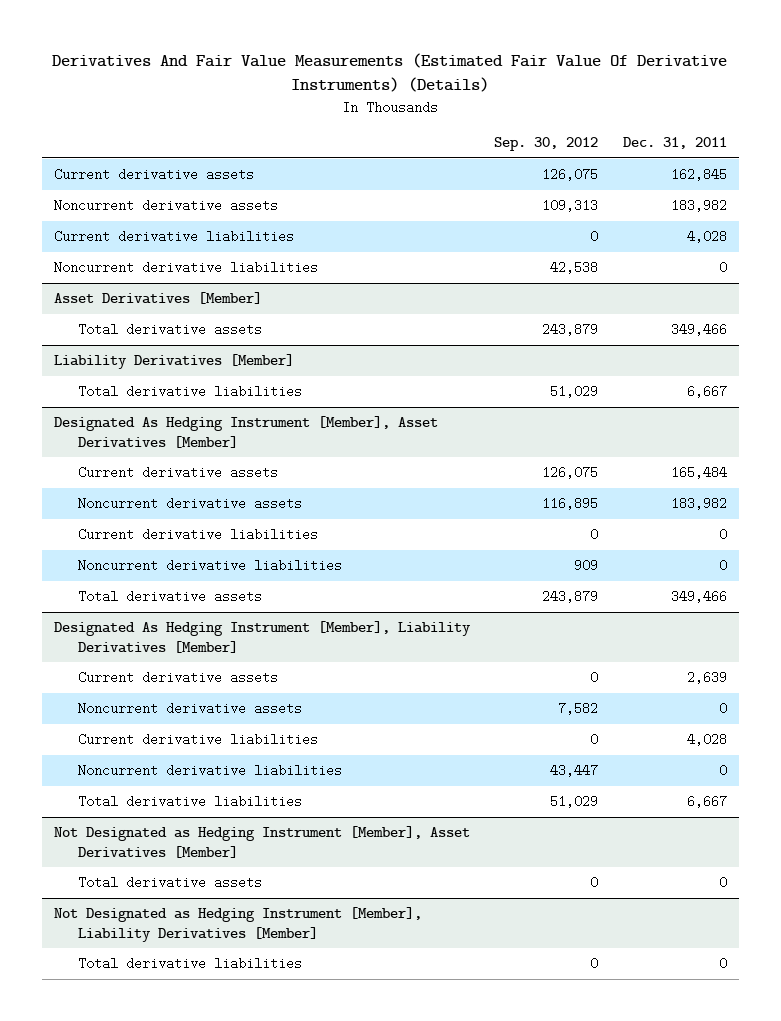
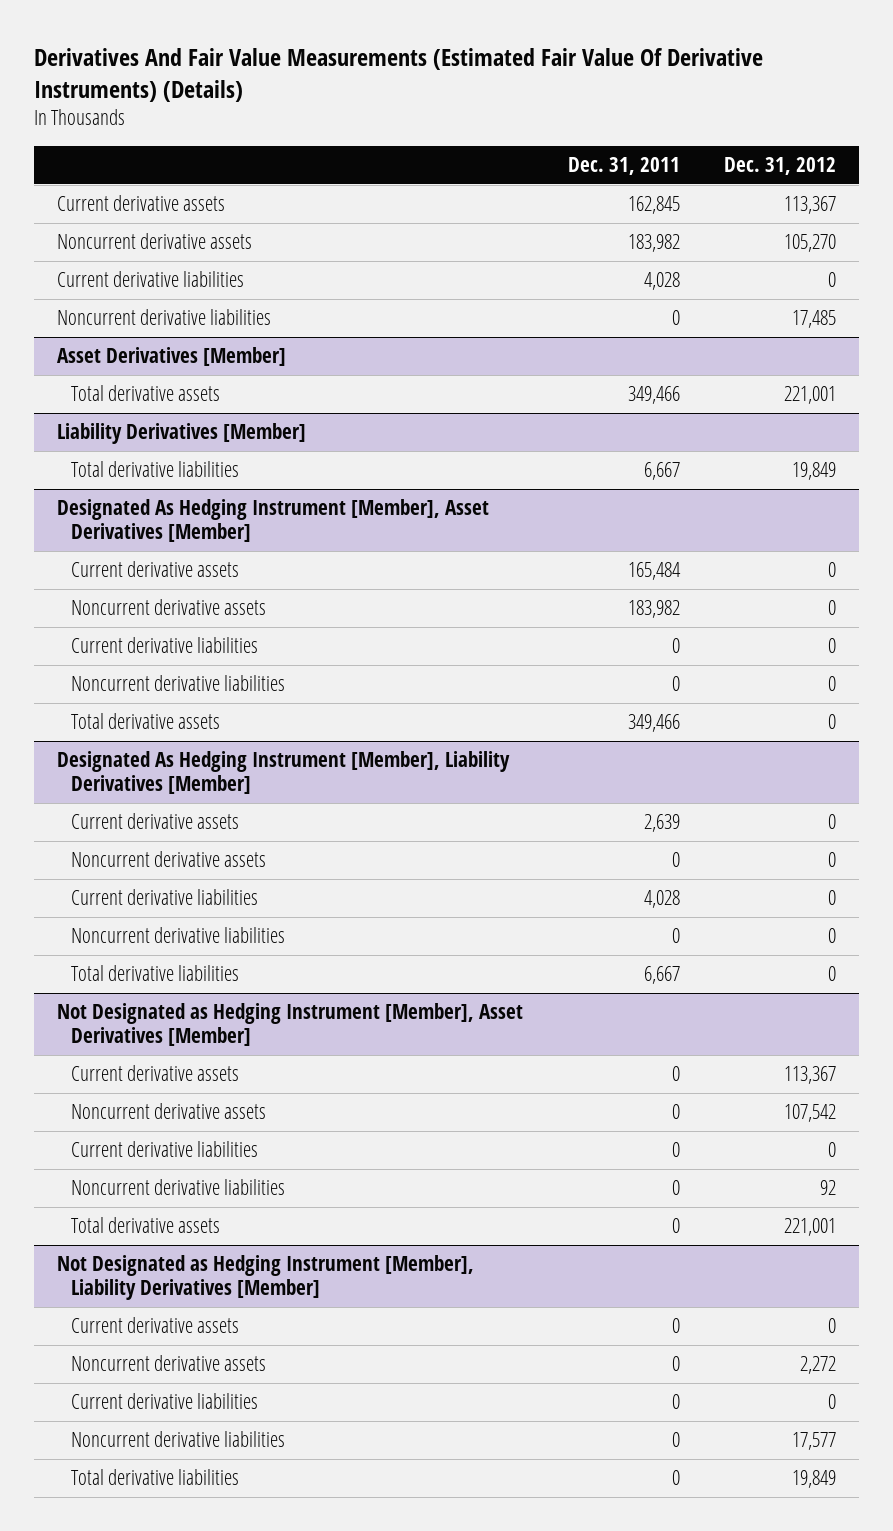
[494,137,599,152] Sep. 30, 2012 -> none
none -> [724,157,837,176] Dec. 31, 2012
none -> [70,1065,239,1082] Current derivative assets
none -> [70,1103,266,1120] Noncurrent derivative assets
none -> [70,1141,258,1158] Current derivative liabilities
none -> [70,1179,285,1196] Noncurrent derivative liabilities
none -> [70,1317,239,1334] Current derivative assets
none -> [70,1355,266,1372] Noncurrent derivative assets
none -> [70,1393,258,1410] Current derivative liabilities
none -> [70,1431,285,1448] Noncurrent derivative liabilities

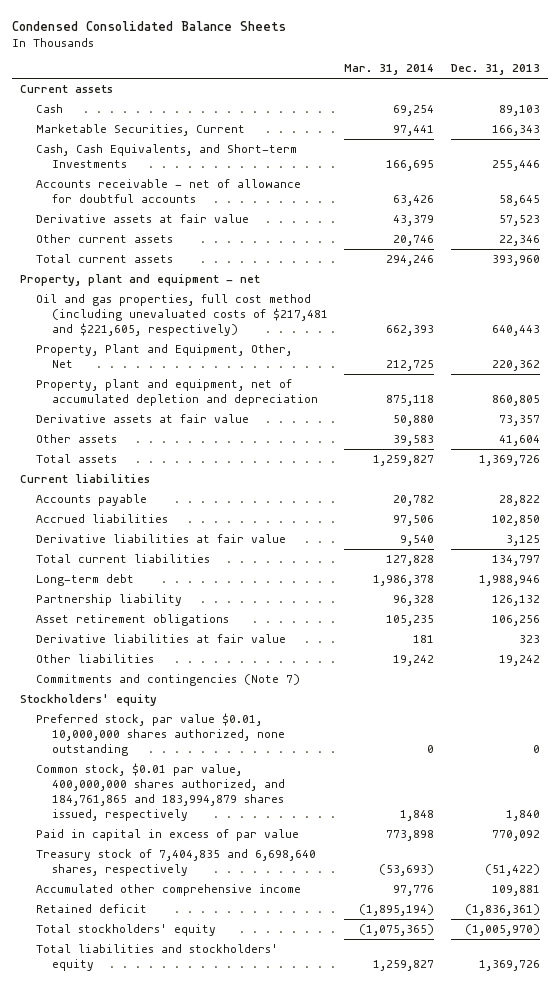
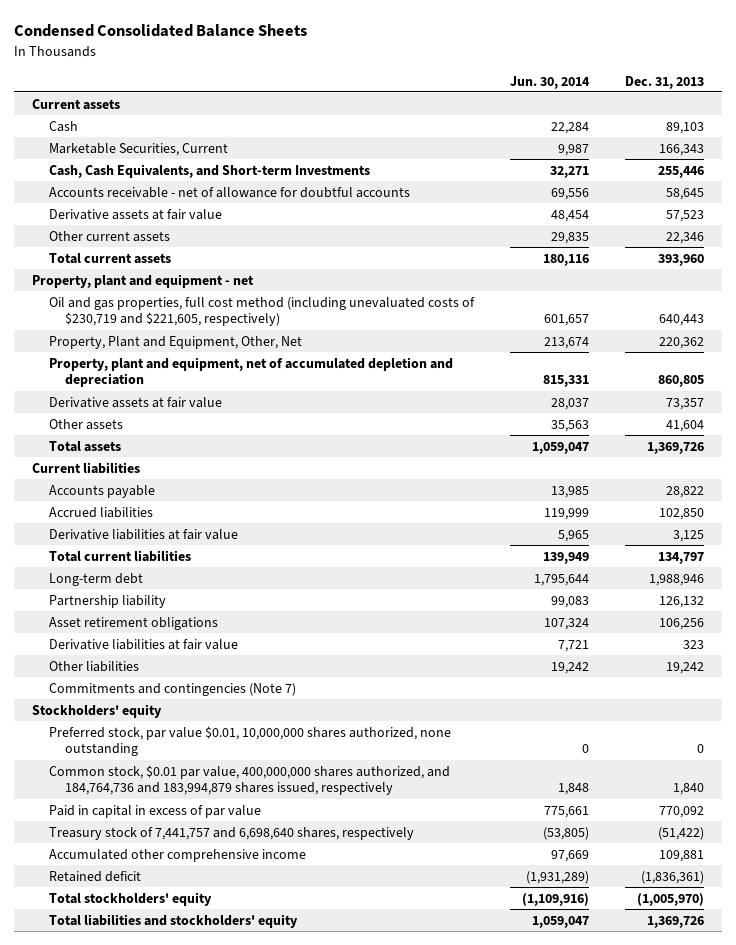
[344,64,435,76] Mar. 31, 2014 -> none
none -> [509,75,590,89] Jun. 30, 2014
[36,294,328,337] Oil and gas properties, full cost method (including unevaluated costs of $217,481 and $221,605, respectively) -> [48,296,475,327] Oil and gas properties, full cost method (including unevaluated costs of $230,719 and $221,605, respectively)
[36,763,285,821] Common stock, $0.01 par value, 400,000,000 shares authorized, and 184,761,865 and 183,994,879 shares issued, respectively -> [48,764,450,796] Common stock, $0.01 par value, 400,000,000 shares authorized, and 184,764,736 and 183,994,879 shares issued, respectively
[36,849,317,877] Treasury stock of 7,404,835 and 6,698,640 shares, respectively -> [48,826,414,840] Treasury stock of 7,441,757 and 6,698,640 shares, respectively

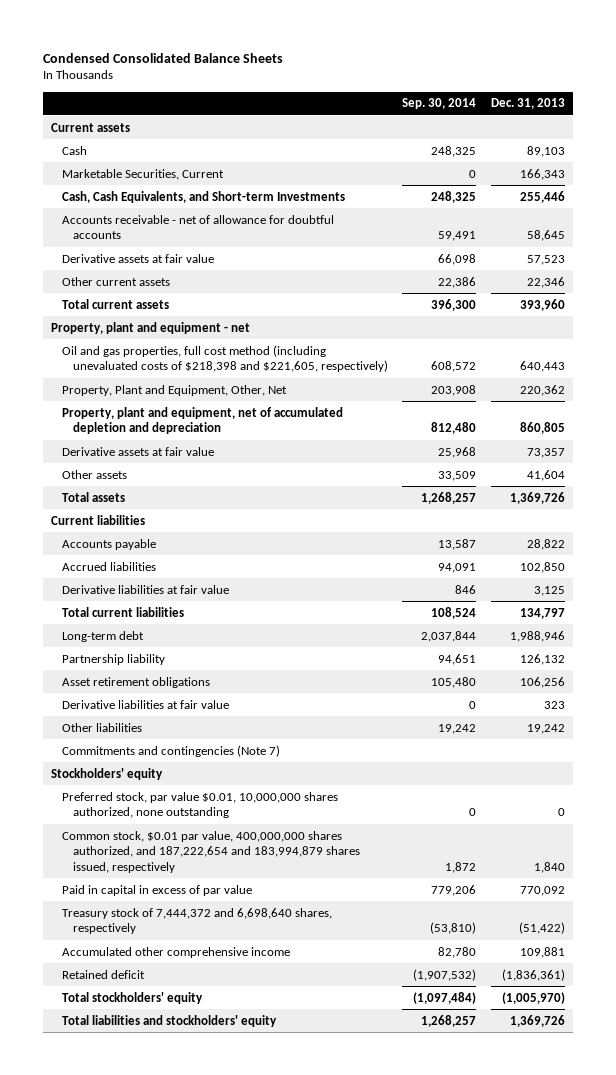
[509,75,590,89] Jun. 30, 2014 -> none
none -> [402,98,477,110] Sep. 30, 2014
[48,296,475,327] Oil and gas properties, full cost method (including unevaluated costs of $230,719 and $221,605, respectively) -> [61,344,388,373] Oil and gas properties, full cost method (including unevaluated costs of $218,398 and $221,605, respectively)
[48,764,450,796] Common stock, $0.01 par value, 400,000,000 shares authorized, and 184,764,736 and 183,994,879 shares issued, respectively -> [61,830,360,873] Common stock, $0.01 par value, 400,000,000 shares authorized, and 187,222,654 and 183,994,879 shares issued, respectively
[48,826,414,840] Treasury stock of 7,441,757 and 6,698,640 shares, respectively -> [61,907,332,935] Treasury stock of 7,444,372 and 6,698,640 shares, respectively

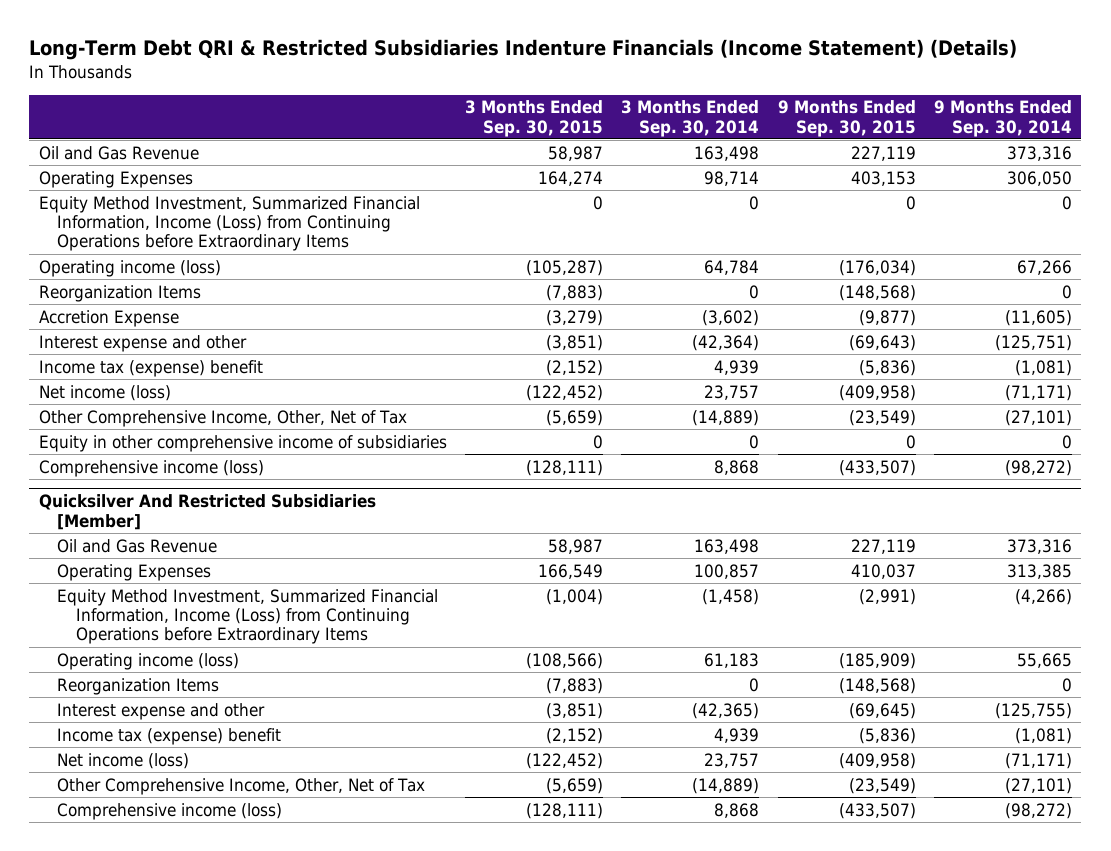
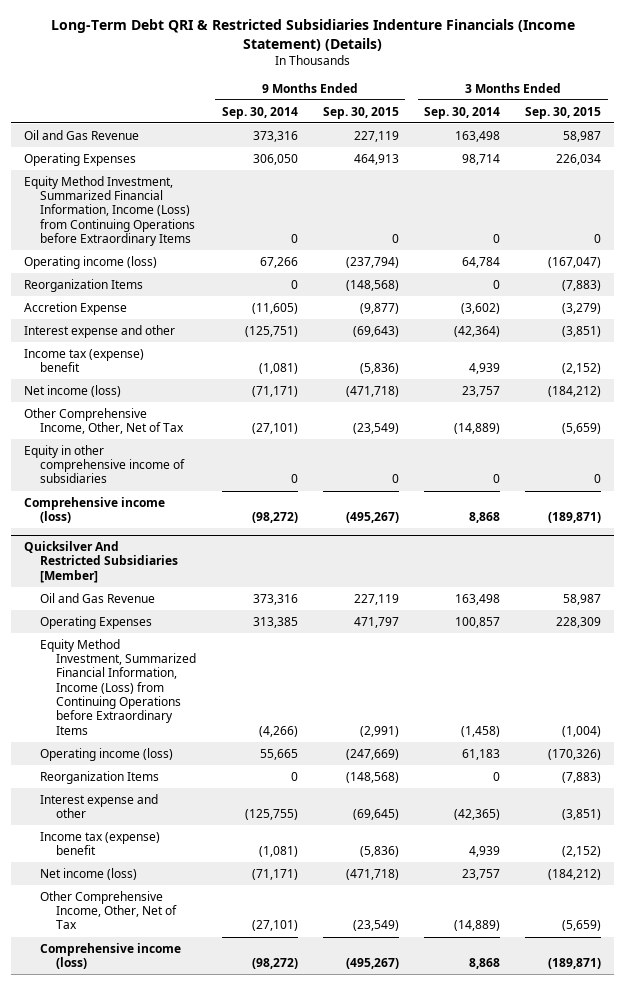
[538,170,604,186] 164,274 -> [556,153,602,165] 226,034
[850,170,916,186] 403,153 -> [353,153,399,165] 464,913
[526,259,604,276] (105,287) -> [548,256,602,268] (167,047)
[838,259,916,276] (176,034) -> [345,256,399,268] (237,794)
[526,384,604,401] (122,452) -> [548,385,602,397] (184,212)
[838,384,916,401] (409,958) -> [345,385,399,397] (471,718)
[526,459,604,476] (128,111) -> [548,512,602,524] (189,871)
[838,459,916,476] (433,507) -> [345,512,399,524] (495,267)
[538,563,604,579] 166,549 -> [556,616,602,628] 228,309
[850,563,916,579] 410,037 -> [353,616,399,628] 471,797
[526,652,604,669] (108,566) -> [548,748,602,760] (170,326)
[838,652,916,669] (185,909) -> [345,748,399,760] (247,669)
[526,752,604,769] (122,452) -> [548,868,602,880] (184,212)
[838,752,916,769] (409,958) -> [345,868,399,880] (471,718)
[526,802,604,819] (128,111) -> [548,958,602,970] (189,871)
[838,802,916,819] (433,507) -> [345,958,399,970] (495,267)

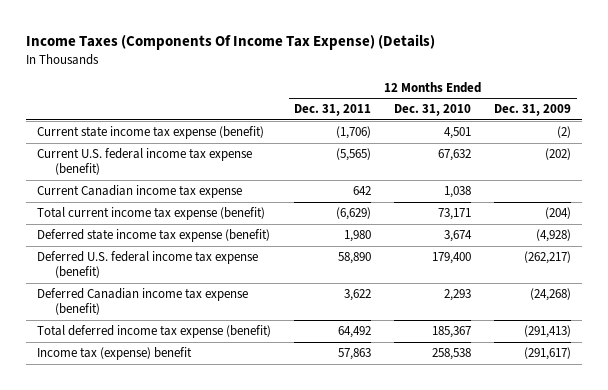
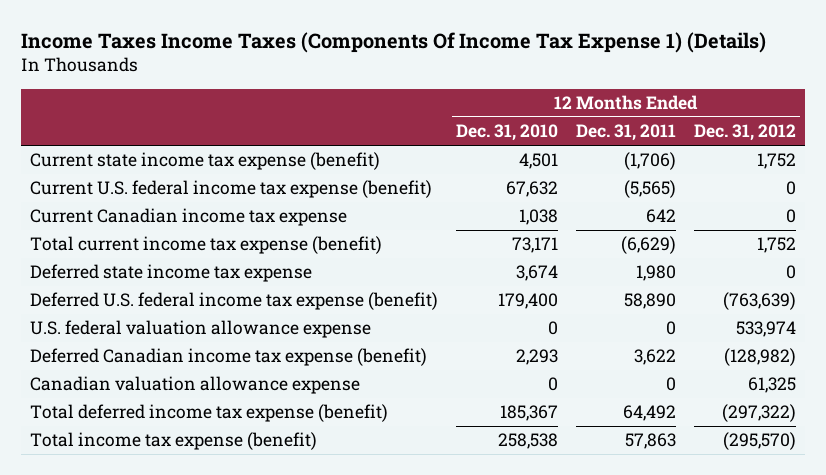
[26,34,436,51] Income Taxes (Components Of Income Tax Expense) (Details) -> [21,32,767,54] Income Taxes Income Taxes (Components Of Income Tax Expense 1) (Details)
[493,104,571,117] Dec. 31, 2009 -> none
none -> [693,124,796,142] Dec. 31, 2012
[37,229,271,243] Deferred state income tax expense (benefit) -> [30,264,313,283] Deferred state income tax expense
none -> [30,320,372,339] U.S. federal valuation allowance expense
none -> [30,376,361,395] Canadian valuation allowance expense
[37,347,193,361] Income tax (expense) benefit -> [30,432,318,451] Total income tax expense (benefit)

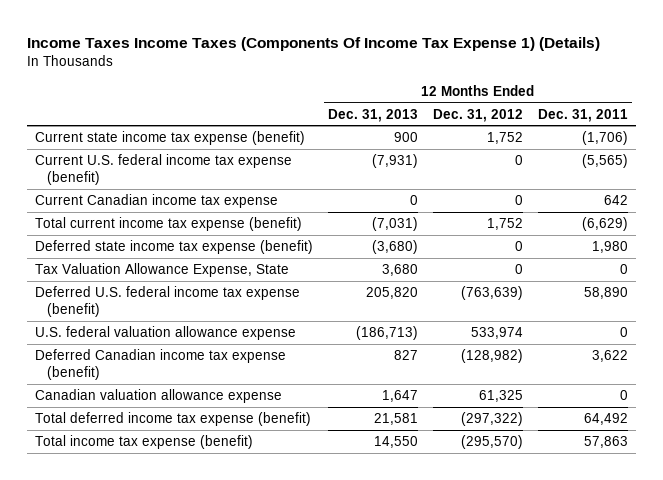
[456,124,559,142] Dec. 31, 2010 -> none
none -> [327,108,418,122] Dec. 31, 2013
[30,264,313,283] Deferred state income tax expense -> [34,239,313,254] Deferred state income tax expense (benefit)
none -> [34,262,289,277] Tax Valuation Allowance Expense, State

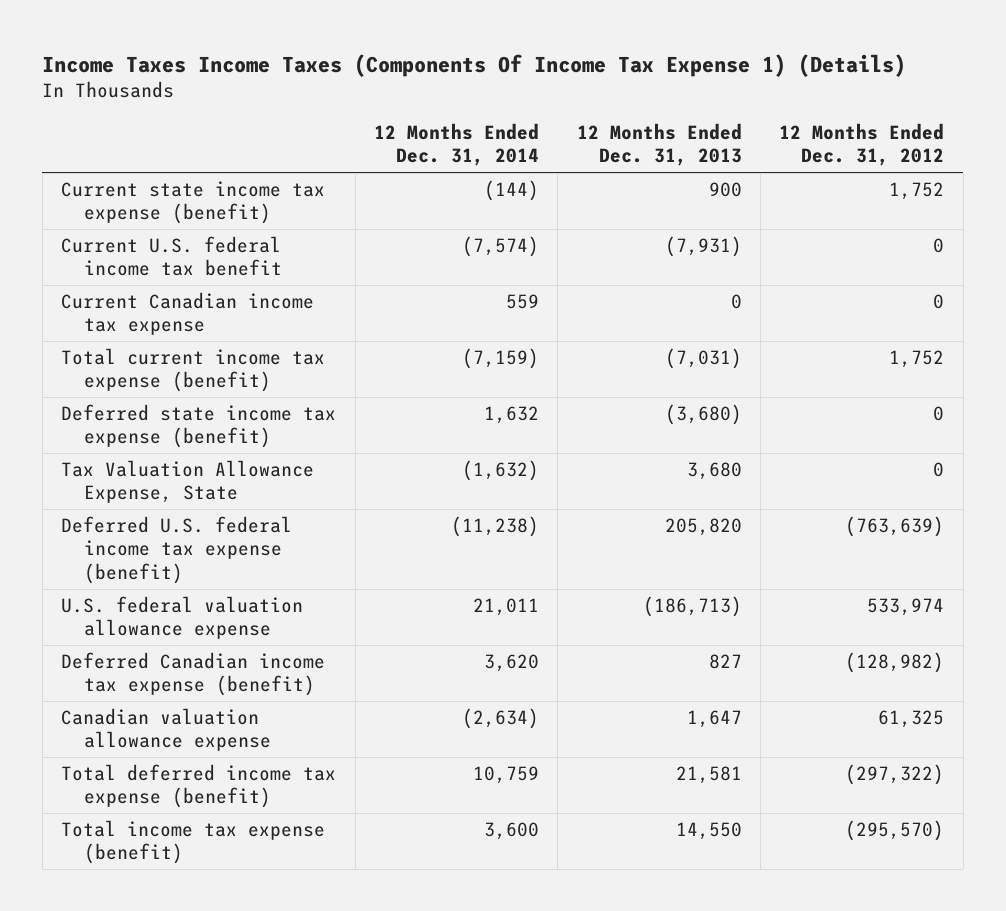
[538,108,629,122] Dec. 31, 2011 -> none
none -> [373,122,539,167] 12 Months Ended Dec. 31, 2014
[34,153,292,186] Current U.S. federal income tax expense (benefit) -> [61,235,283,277] Current U.S. federal income tax benefit

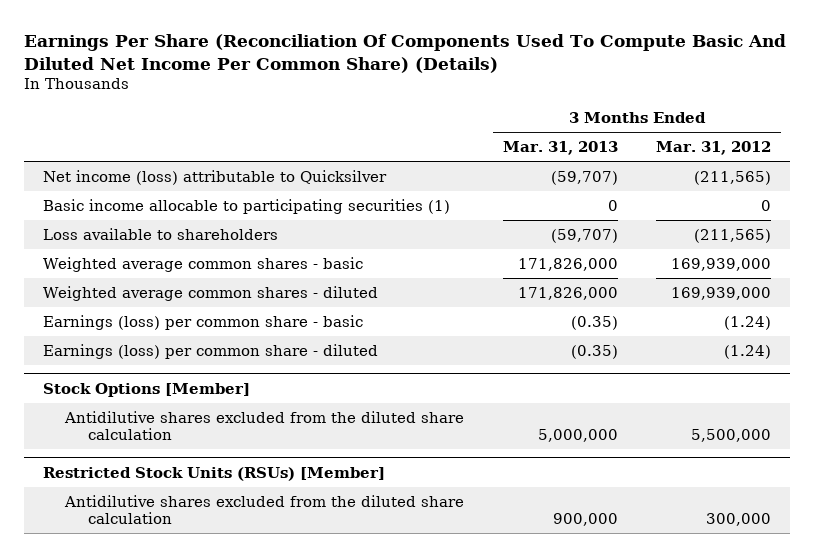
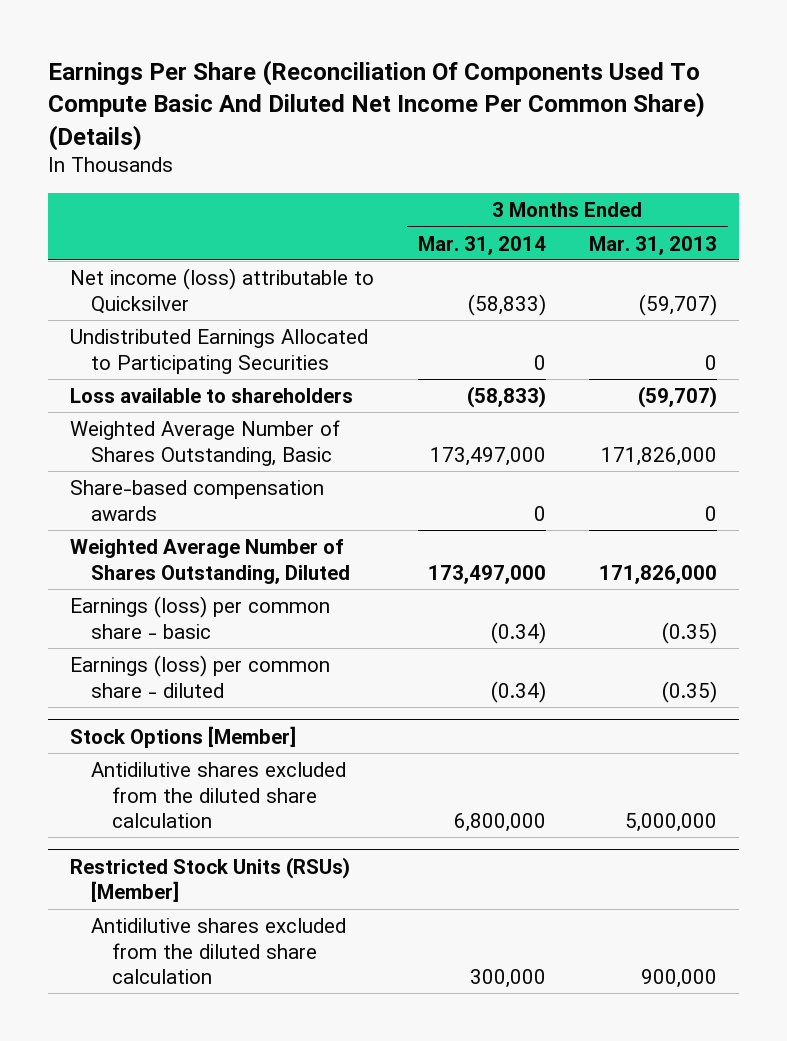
[655,141,771,156] Mar. 31, 2012 -> none
none -> [417,235,546,255] Mar. 31, 2014
[43,198,451,214] Basic income allocable to participating securities (1) -> none
none -> [70,329,369,374] Undistributed Earnings Allocated to Participating Securities
[43,256,364,272] Weighted average common shares - basic -> [70,420,341,466] Weighted Average Number of Shares Outstanding, Basic
none -> [70,480,325,521] Share-based compensation awards
[43,285,379,301] Weighted average common shares - diluted -> [70,539,351,584] Weighted Average Number of Shares Outstanding, Diluted

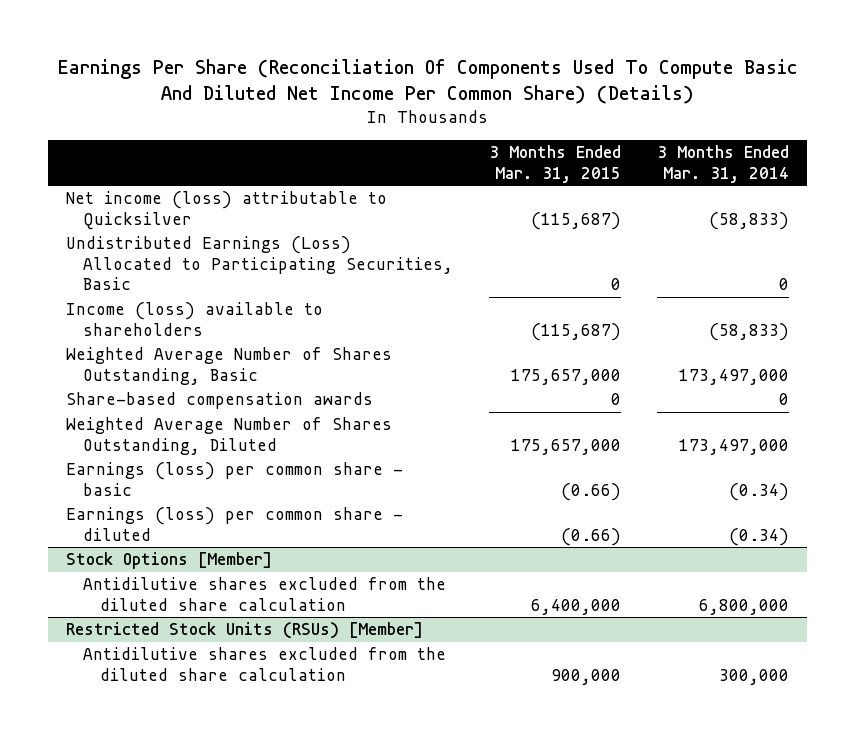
[589,235,718,255] Mar. 31, 2013 -> none
none -> [489,145,622,183] 3 Months Ended Mar. 31, 2015
[70,329,369,374] Undistributed Earnings Allocated to Participating Securities -> [66,236,454,291] Undistributed Earnings (Loss) Allocated to Participating Securities, Basic
[70,388,354,404] Loss available to shareholders -> [66,302,324,336] Income (loss) available to shareholders

